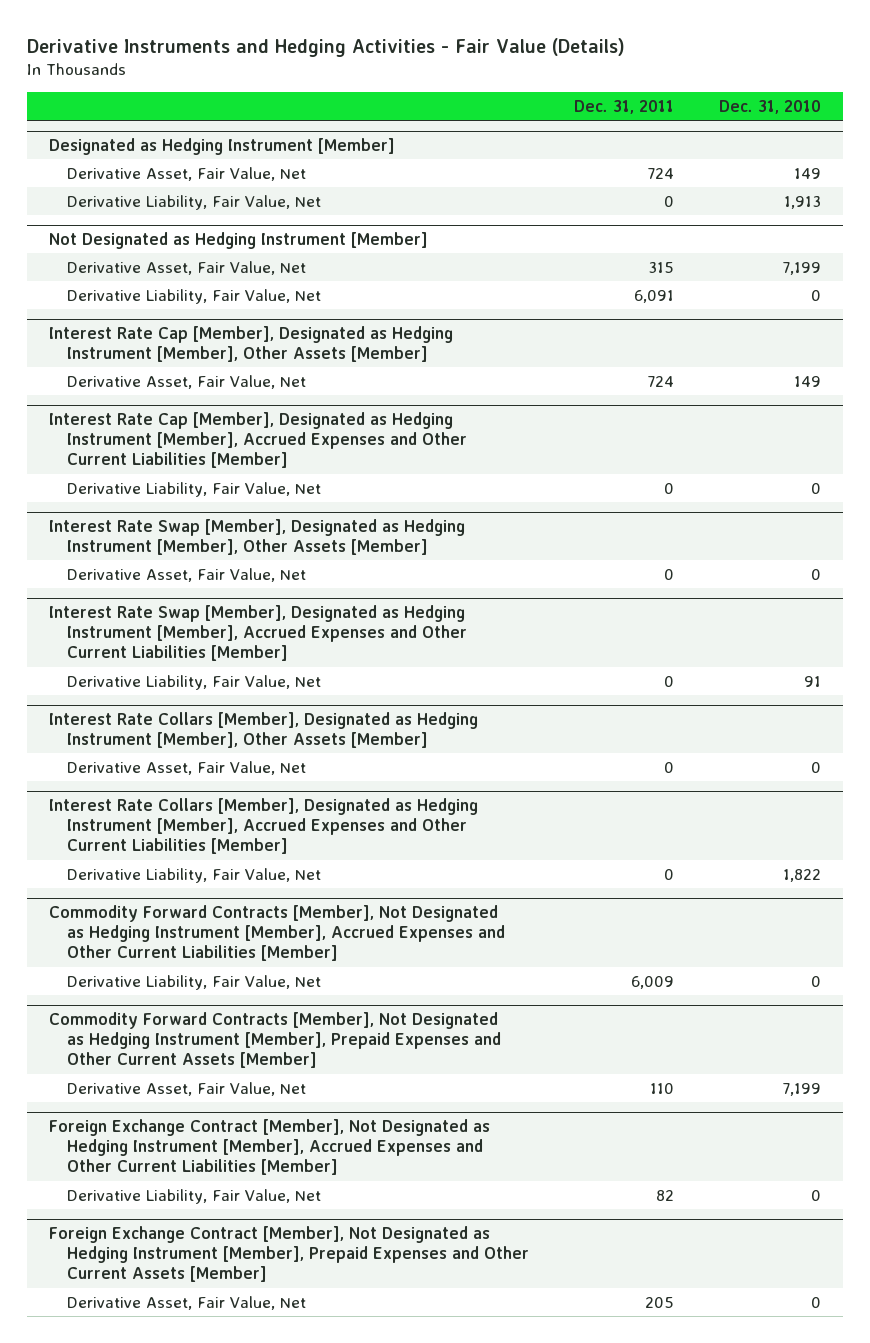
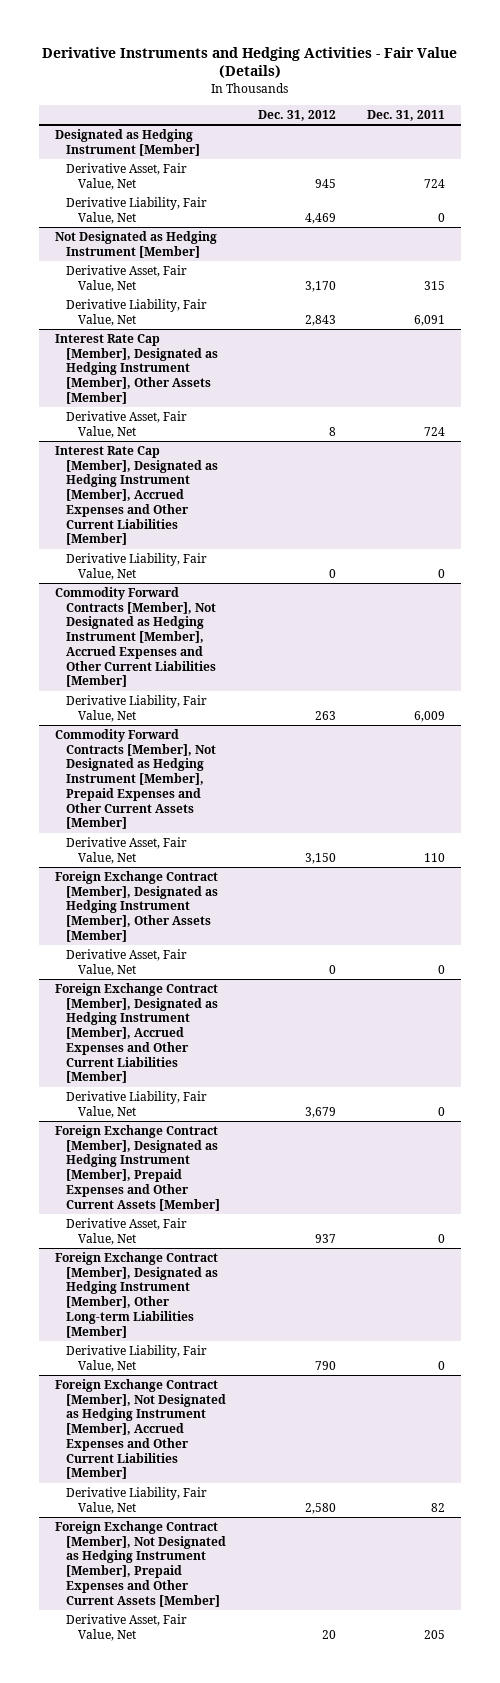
[718,99,821,114] Dec. 31, 2010 -> none
none -> [257,109,336,121] Dec. 31, 2012
[49,518,466,556] Interest Rate Swap [Member], Designated as Hedging Instrument [Member], Other Assets [Member] -> none
[67,567,307,582] Derivative Asset, Fair Value, Net -> none
[49,604,468,662] Interest Rate Swap [Member], Designated as Hedging Instrument [Member], Accrued Expenses and Other Current Liabilities [Member] -> none
[67,674,322,690] Derivative Liability, Fair Value, Net -> none
[49,711,479,749] Interest Rate Collars [Member], Designated as Hedging Instrument [Member], Other Assets [Member] -> none
[67,760,307,775] Derivative Asset, Fair Value, Net -> none
[49,797,479,855] Interest Rate Collars [Member], Designated as Hedging Instrument [Member], Accrued Expenses and Other Current Liabilities [Member] -> none
[67,867,322,883] Derivative Liability, Fair Value, Net -> none
none -> [54,871,219,942] Foreign Exchange Contract [Member], Designated as Hedging Instrument [Member], Other Assets [Member]
none -> [66,949,188,976] Derivative Asset, Fair Value, Net
none -> [54,983,219,1084] Foreign Exchange Contract [Member], Designated as Hedging Instrument [Member], Accrued Expenses and Other Current Liabilities [Member]
none -> [66,1091,208,1118] Derivative Liability, Fair Value, Net
none -> [54,1125,221,1211] Foreign Exchange Contract [Member], Designated as Hedging Instrument [Member], Prepaid Expenses and Other Current Assets [Member]
none -> [66,1218,188,1245] Derivative Asset, Fair Value, Net
none -> [54,1252,219,1338] Foreign Exchange Contract [Member], Designated as Hedging Instrument [Member], Other Long-term Liabilities [Member]
none -> [66,1345,208,1372] Derivative Liability, Fair Value, Net

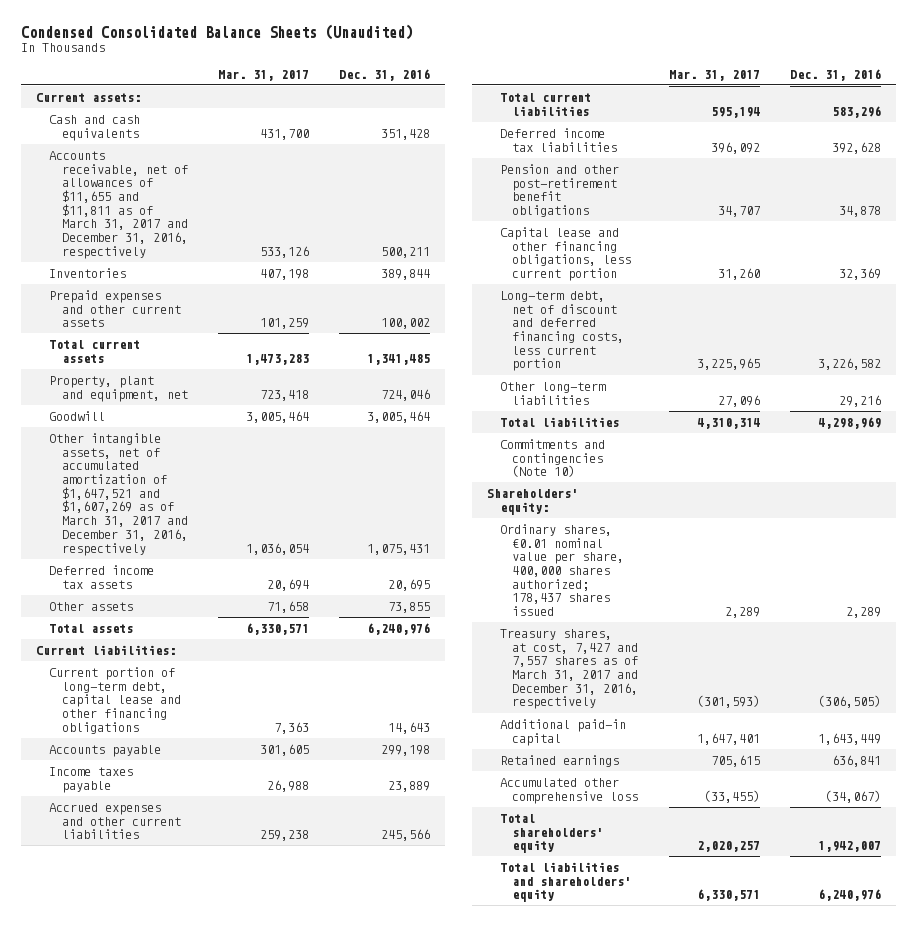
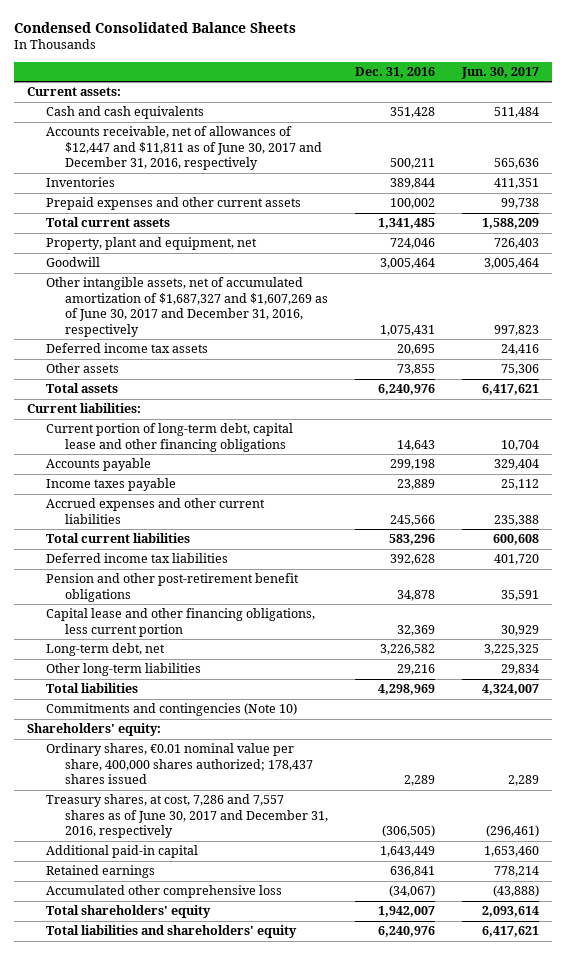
[21,23,414,40] Condensed Consolidated Balance Sheets (Unaudited) -> [13,21,296,33] Condensed Consolidated Balance Sheets
[217,69,309,81] Mar. 31, 2017 -> none
none -> [460,66,539,79] Jun. 30, 2017
[49,150,188,259] Accounts receivable, net of allowances of $11,655 and $11,811 as of March 31, 2017 and December 31, 2016, respectively -> [46,126,323,171] Accounts receivable, net of allowances of $12,447 and $11,811 as of June 30, 2017 and December 31, 2016, respectively
[49,432,188,556] Other intangible assets, net of accumulated amortization of $1,647,521 and $1,607,269 as of March 31, 2017 and December 31, 2016, respectively -> [46,277,329,338] Other intangible assets, net of accumulated amortization of $1,687,327 and $1,607,269 as of June 30, 2017 and December 31, 2016, respectively
[499,290,625,372] Long-term debt, net of discount and deferred financing costs, less current portion -> [46,643,166,657] Long-term debt, net
[499,628,639,710] Treasury shares, at cost, 7,427 and 7,557 shares as of March 31, 2017 and December 31, 2016, respectively -> [46,794,329,839] Treasury shares, at cost, 7,286 and 7,557 shares as of June 30, 2017 and December 31, 2016, respectively

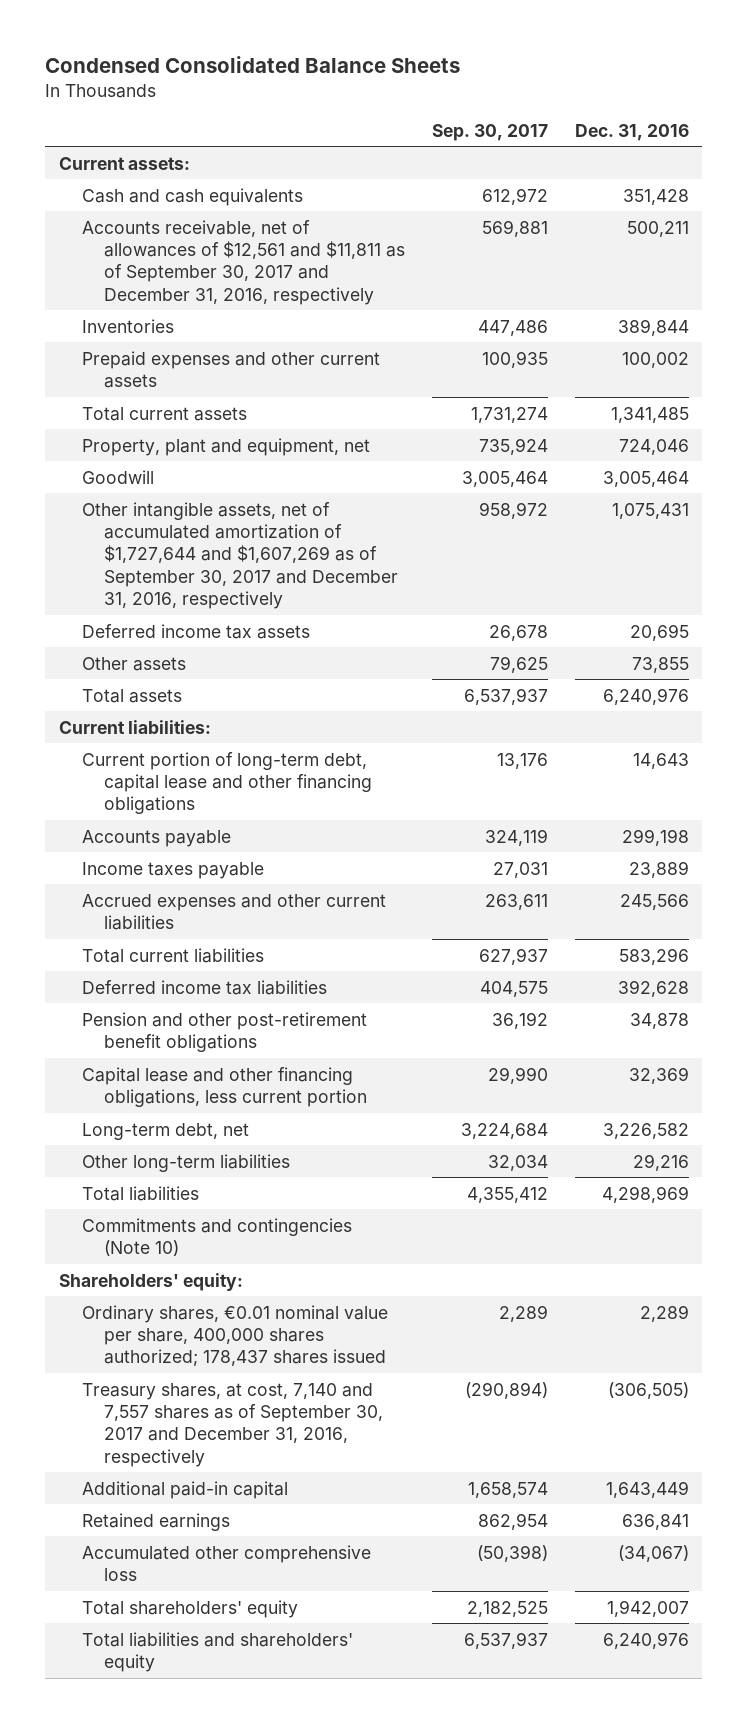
[460,66,539,79] Jun. 30, 2017 -> none
none -> [432,123,549,141] Sep. 30, 2017
[46,126,323,171] Accounts receivable, net of allowances of $12,447 and $11,811 as of June 30, 2017 and December 31, 2016, respectively -> [81,219,406,305] Accounts receivable, net of allowances of $12,561 and $11,811 as of September 30, 2017 and December 31, 2016, respectively
[46,277,329,338] Other intangible assets, net of accumulated amortization of $1,687,327 and $1,607,269 as of June 30, 2017 and December 31, 2016, respectively -> [81,501,399,610] Other intangible assets, net of accumulated amortization of $1,727,644 and $1,607,269 as of September 30, 2017 and December 31, 2016, respectively
[46,794,329,839] Treasury shares, at cost, 7,286 and 7,557 shares as of June 30, 2017 and December 31, 2016, respectively -> [81,1382,384,1467] Treasury shares, at cost, 7,140 and 7,557 shares as of September 30, 2017 and December 31, 2016, respectively

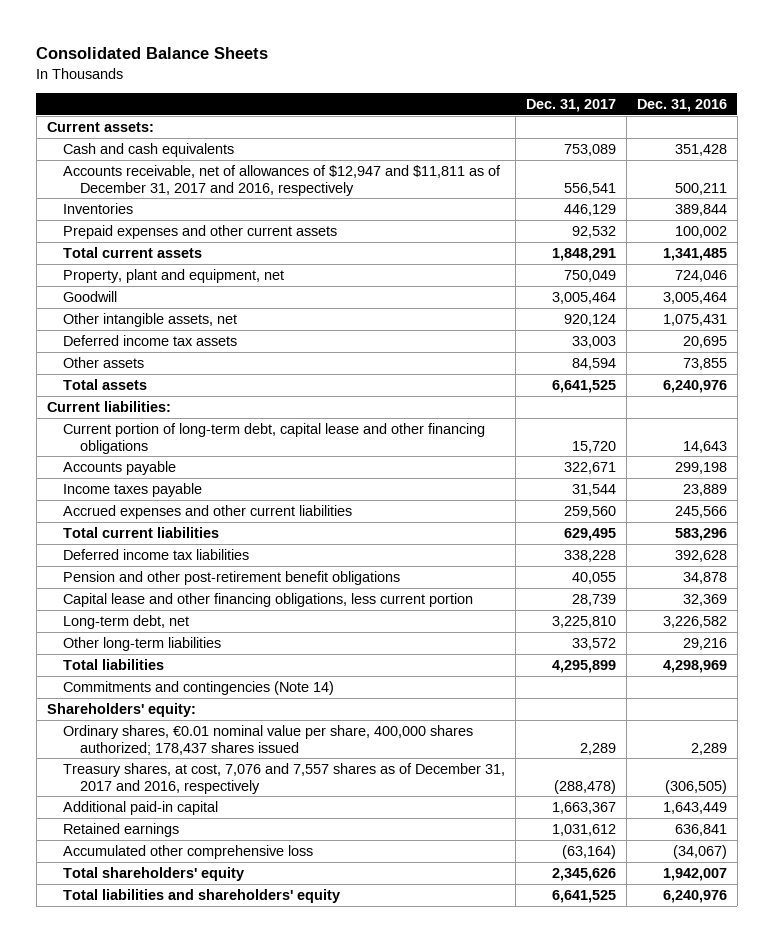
[45,55,461,73] Condensed Consolidated Balance Sheets -> [36,46,269,59] Consolidated Balance Sheets
[432,123,549,141] Sep. 30, 2017 -> none
none -> [526,98,617,112] Dec. 31, 2017
[81,219,406,305] Accounts receivable, net of allowances of $12,561 and $11,811 as of September 30, 2017 and December 31, 2016, respectively -> [63,164,502,196] Accounts receivable, net of allowances of $12,947 and $11,811 as of December 31, 2017 and 2016, respectively
[81,501,399,610] Other intangible assets, net of accumulated amortization of $1,727,644 and $1,607,269 as of September 30, 2017 and December 31, 2016, respectively -> [63,312,238,327] Other intangible assets, net
[81,1217,352,1256] Commitments and contingencies (Note 10) -> [63,680,335,695] Commitments and contingencies (Note 14)
[81,1382,384,1467] Treasury shares, at cost, 7,140 and 7,557 shares as of September 30, 2017 and December 31, 2016, respectively -> [63,762,506,794] Treasury shares, at cost, 7,076 and 7,557 shares as of December 31, 2017 and 2016, respectively

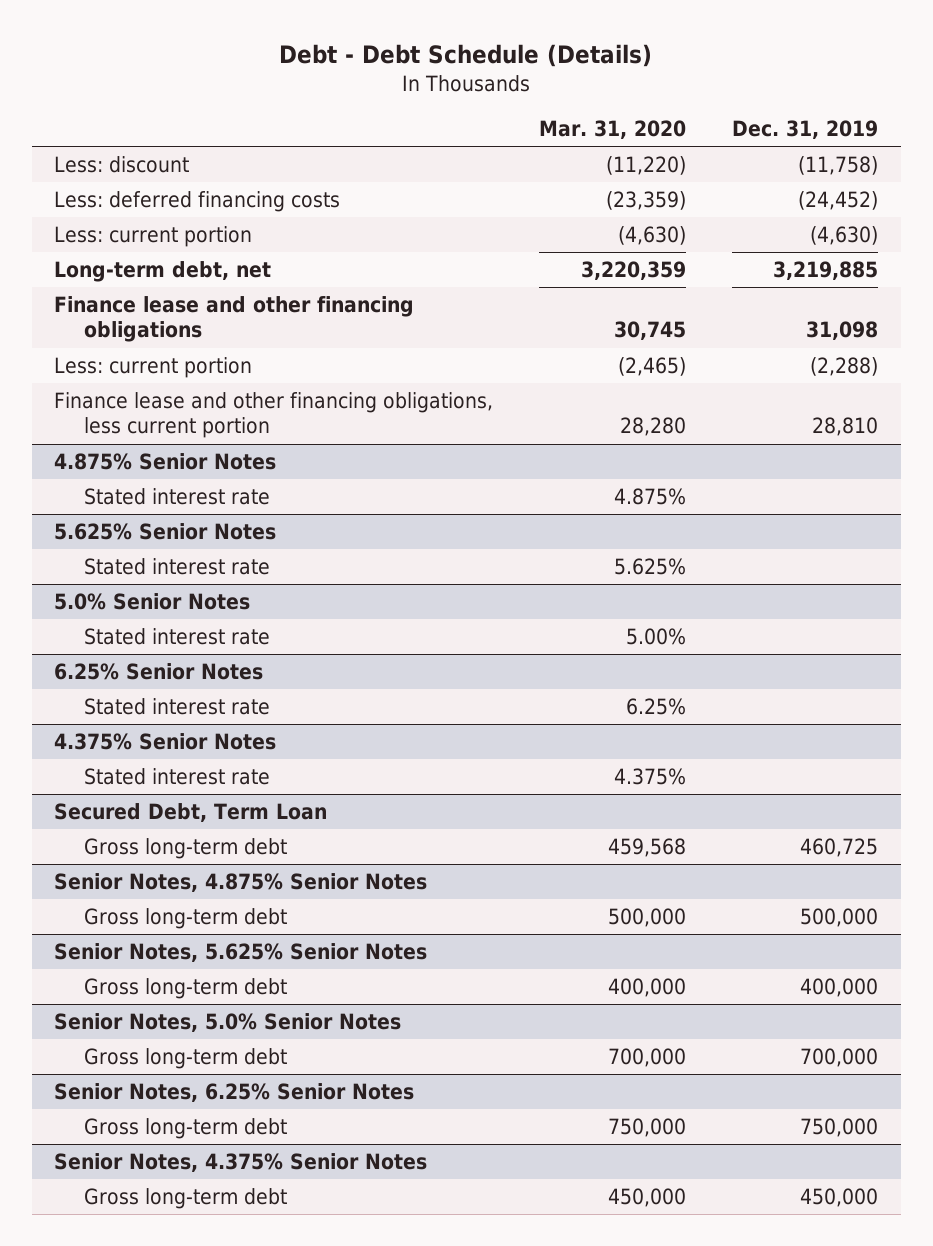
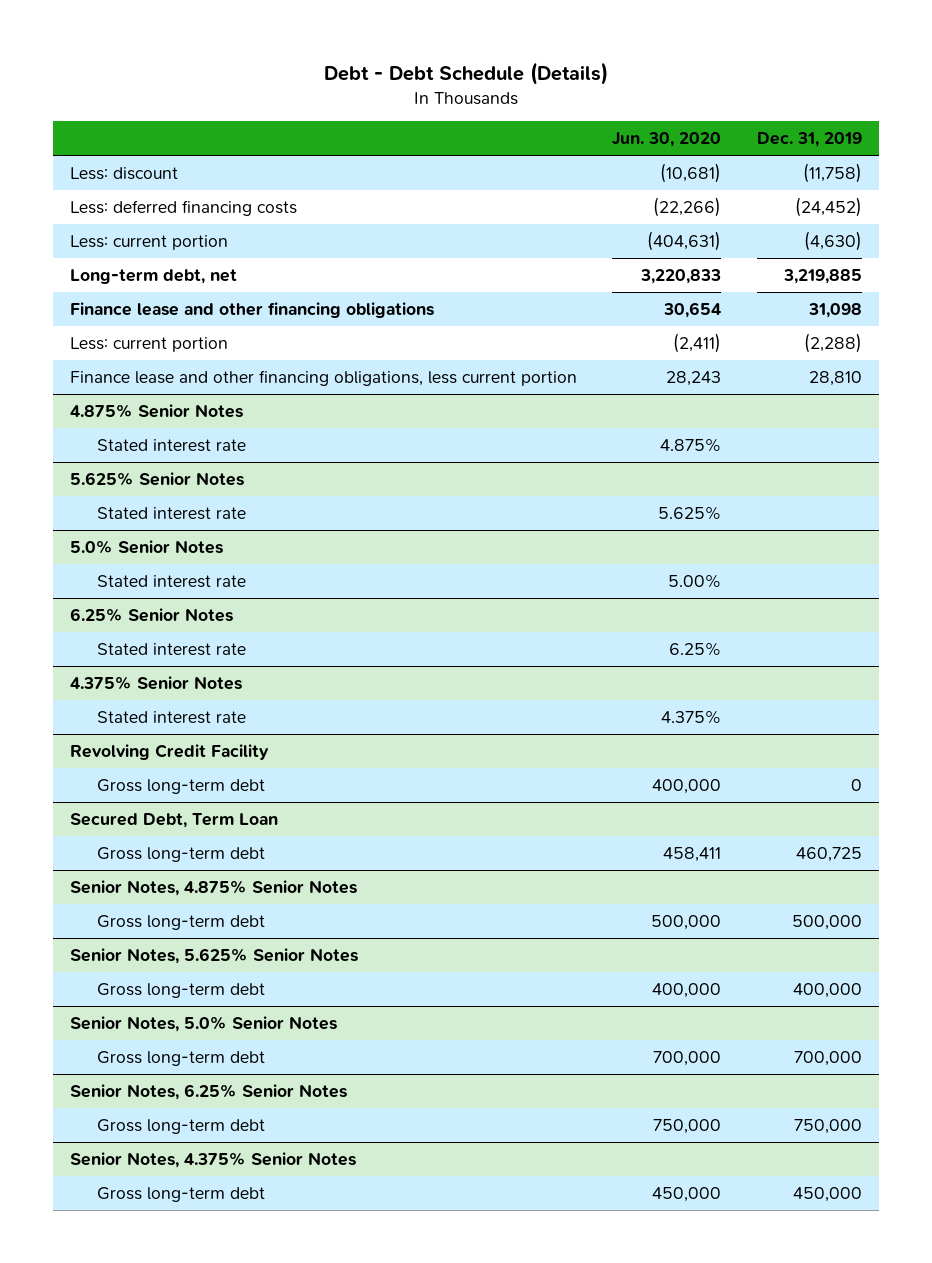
[539,120,687,140] Mar. 31, 2020 -> none
none -> [612,132,722,148] Jun. 30, 2020
none -> [70,744,270,761] Revolving Credit Facility
none -> [96,779,265,795] Gross long-term debt

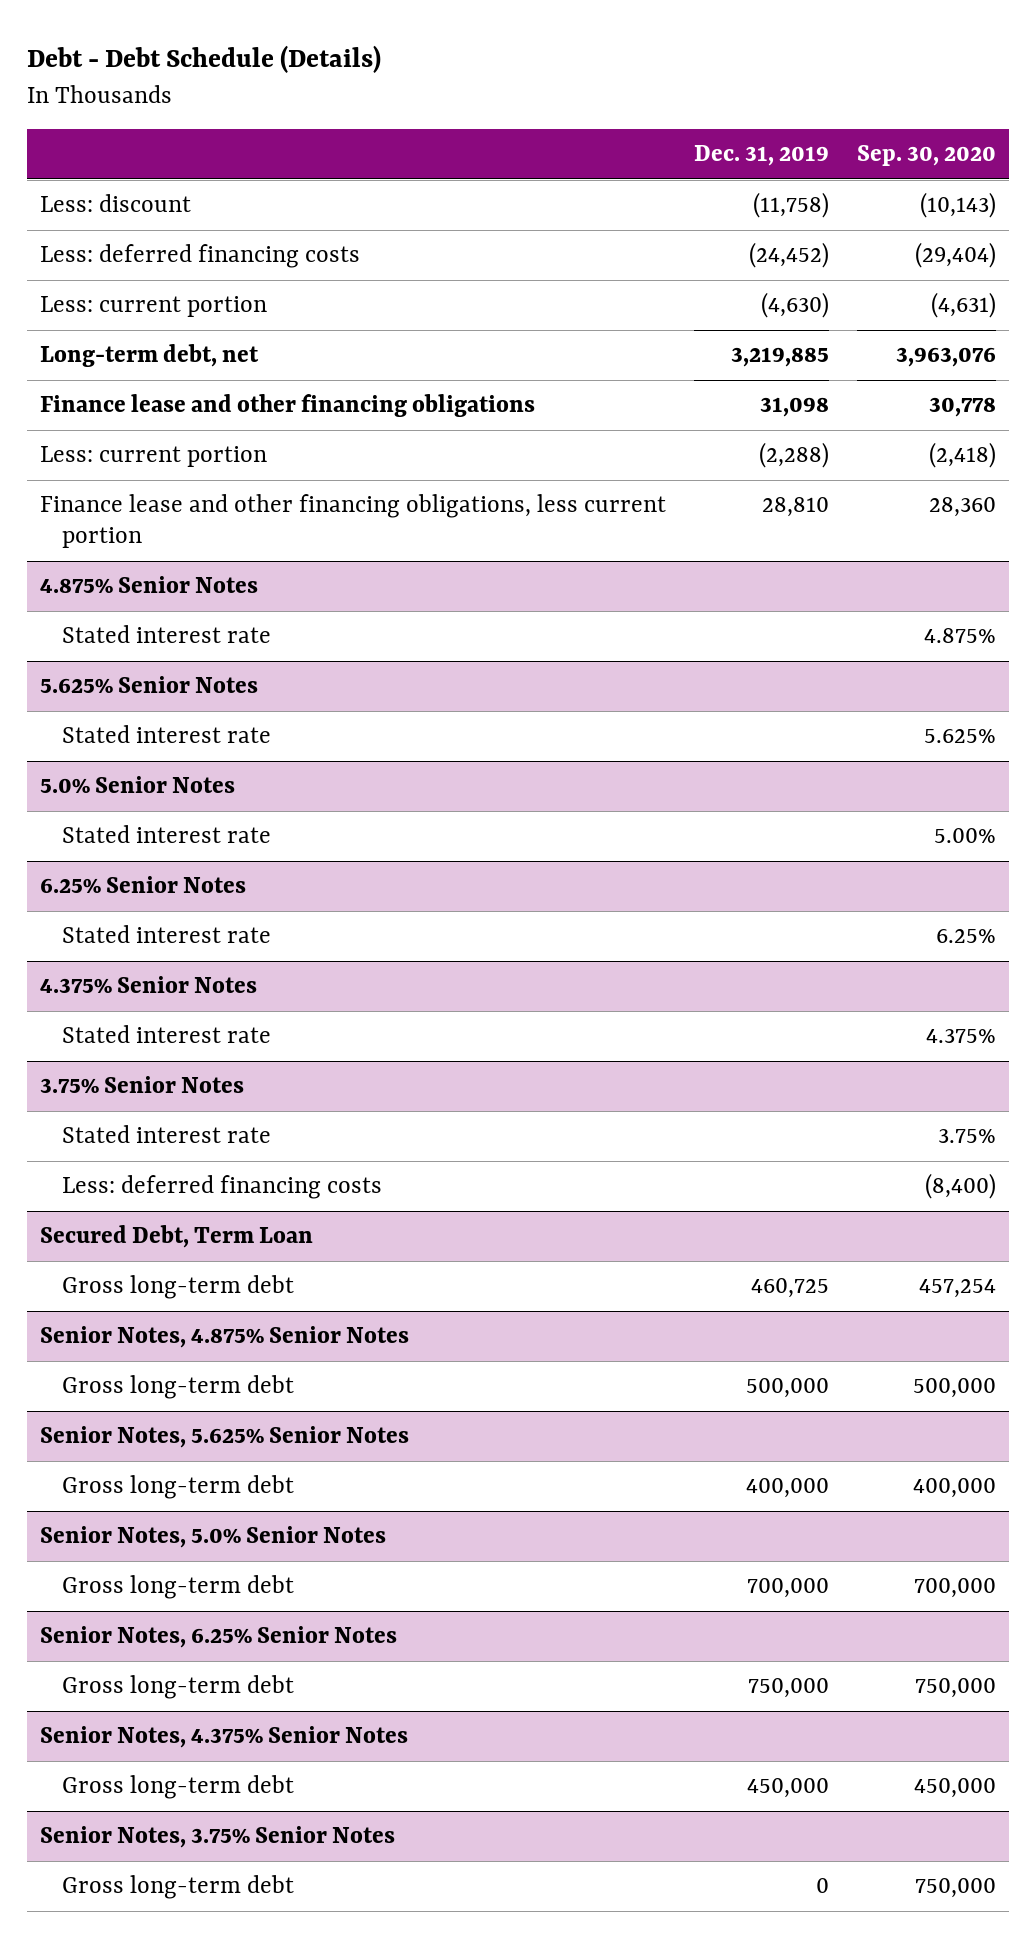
[612,132,722,148] Jun. 30, 2020 -> none
none -> [856,145,996,167] Sep. 30, 2020
[70,744,270,761] Revolving Credit Facility -> none
[96,779,265,795] Gross long-term debt -> none
none -> [40,1076,245,1094] 3.75% Senior Notes
none -> [61,1125,271,1144] Stated interest rate
none -> [61,1175,382,1200] Less: deferred financing costs
none -> [40,1826,396,1849] Senior Notes, 3.75% Senior Notes
none -> [61,1875,294,1900] Gross long-term debt

